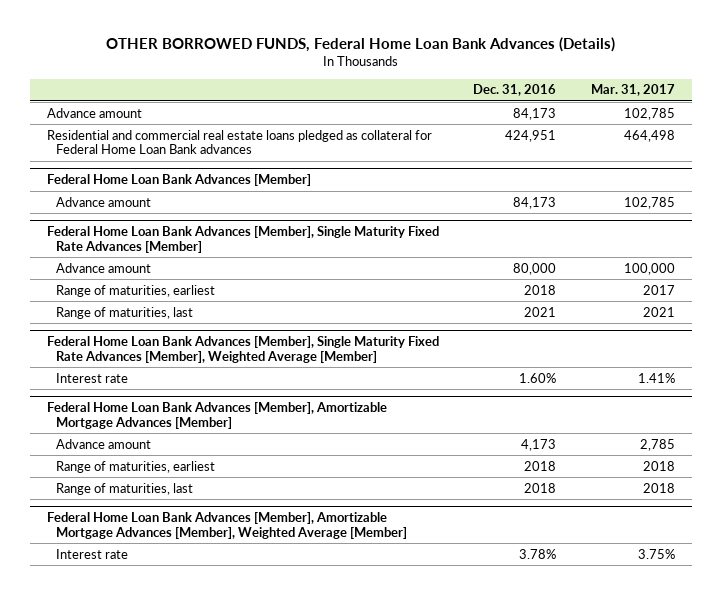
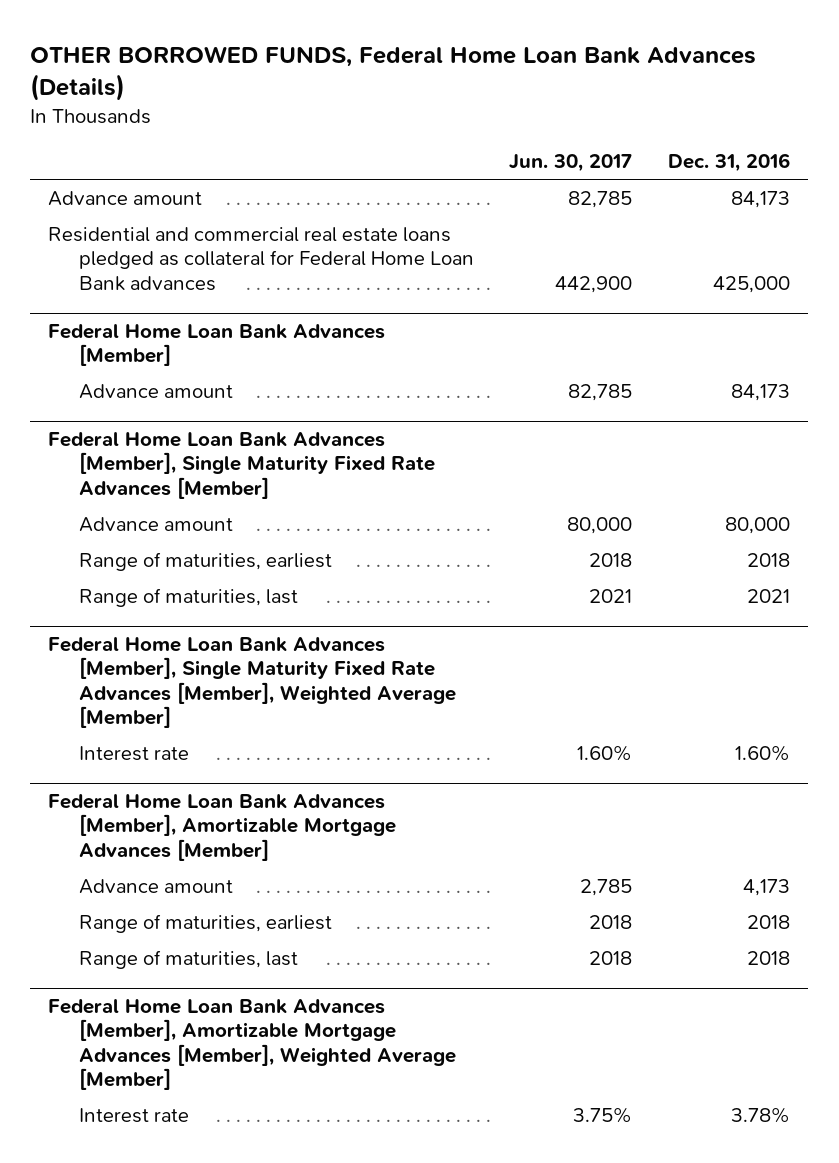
[590,84,675,97] Mar. 31, 2017 -> none
none -> [509,154,633,173] Jun. 30, 2017
[505,129,557,142] 424,951 -> [713,275,791,293] 425,000

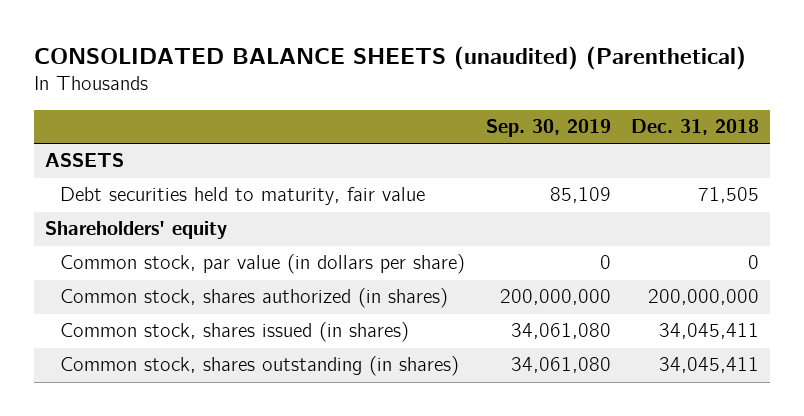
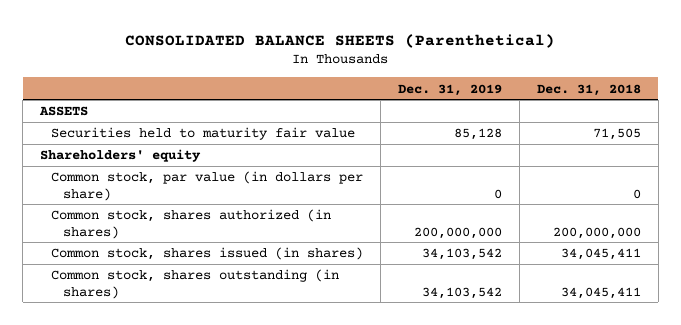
[34,46,747,71] CONSOLIDATED BALANCE SHEETS (unaudited) (Parenthetical) -> [125,33,556,48] CONSOLIDATED BALANCE SHEETS (Parenthetical)
[485,119,611,138] Sep. 30, 2019 -> none
none -> [398,83,503,96] Dec. 31, 2019
[60,187,426,206] Debt securities held to maturity, fair value -> [51,127,356,141] Securities held to maturity fair value

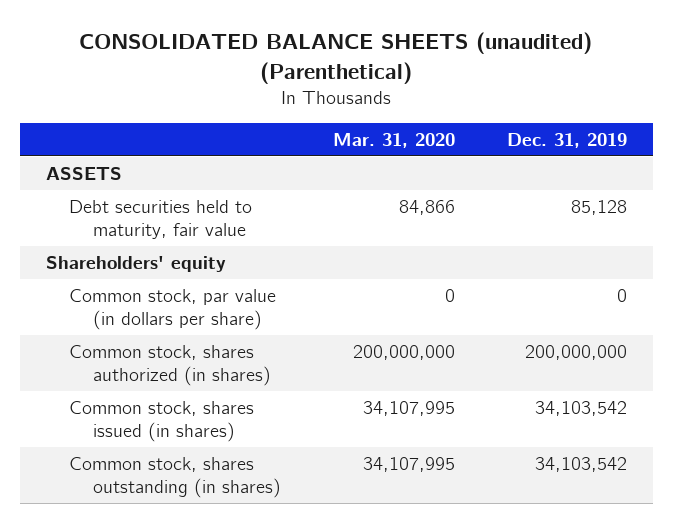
[125,33,556,48] CONSOLIDATED BALANCE SHEETS (Parenthetical) -> [79,32,593,84] CONSOLIDATED BALANCE SHEETS (unaudited) (Parenthetical)
[536,83,641,96] Dec. 31, 2018 -> none
none -> [332,132,455,148] Mar. 31, 2020
[51,127,356,141] Securities held to maturity fair value -> [69,199,253,240] Debt securities held to maturity, fair value

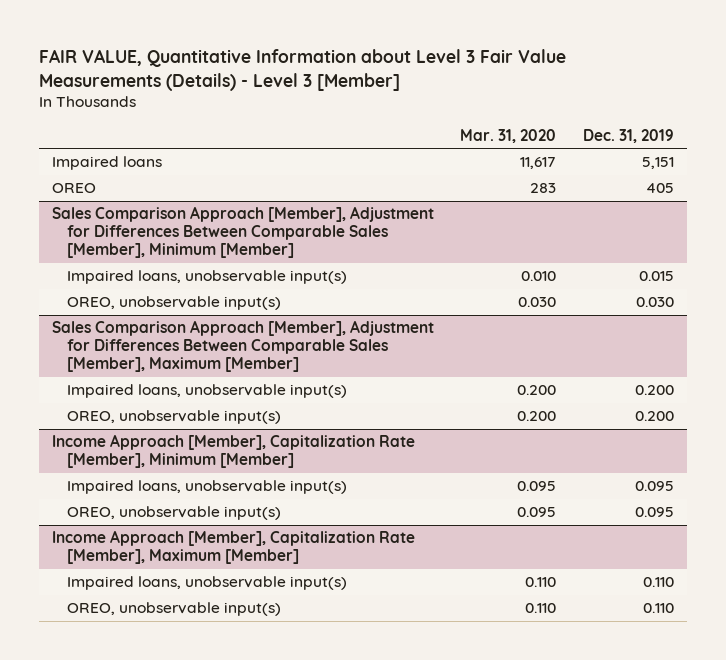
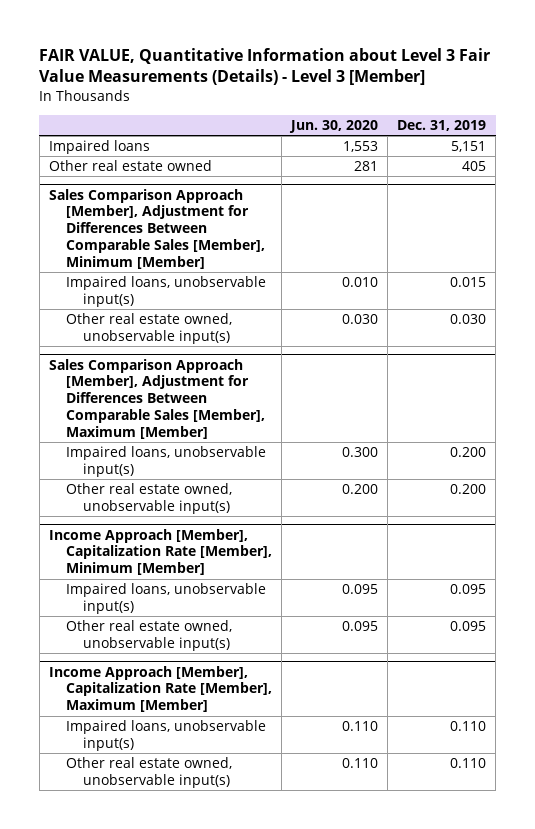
[460,128,557,143] Mar. 31, 2020 -> none
none -> [289,119,379,133] Jun. 30, 2020
[52,183,97,194] OREO -> [48,160,212,172] Other real estate owned
[67,296,282,311] OREO, unobservable input(s) -> [65,313,232,345] Other real estate owned, unobservable input(s)
[67,410,282,425] OREO, unobservable input(s) -> [65,483,232,515] Other real estate owned, unobservable input(s)
[67,506,282,521] OREO, unobservable input(s) -> [65,620,232,652] Other real estate owned, unobservable input(s)
[67,602,282,617] OREO, unobservable input(s) -> [65,757,232,789] Other real estate owned, unobservable input(s)

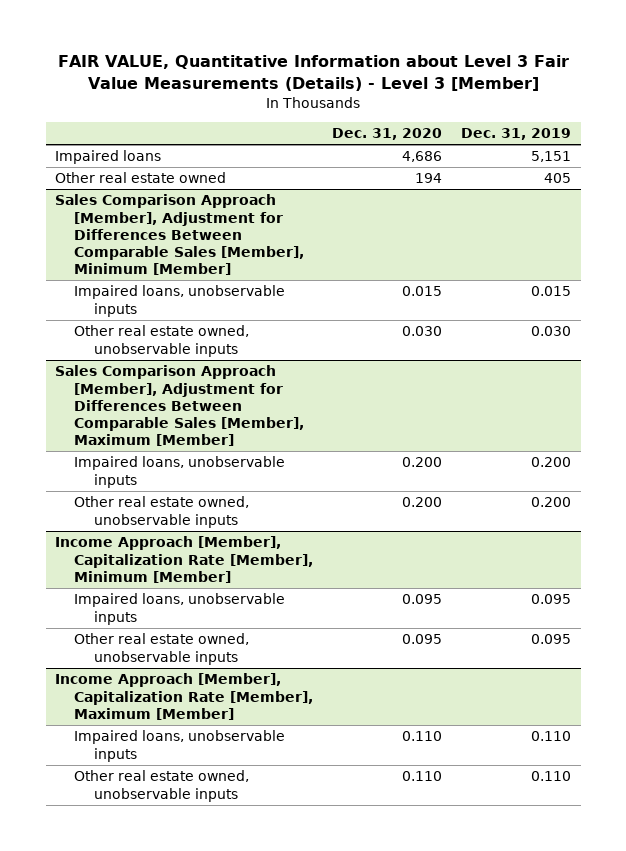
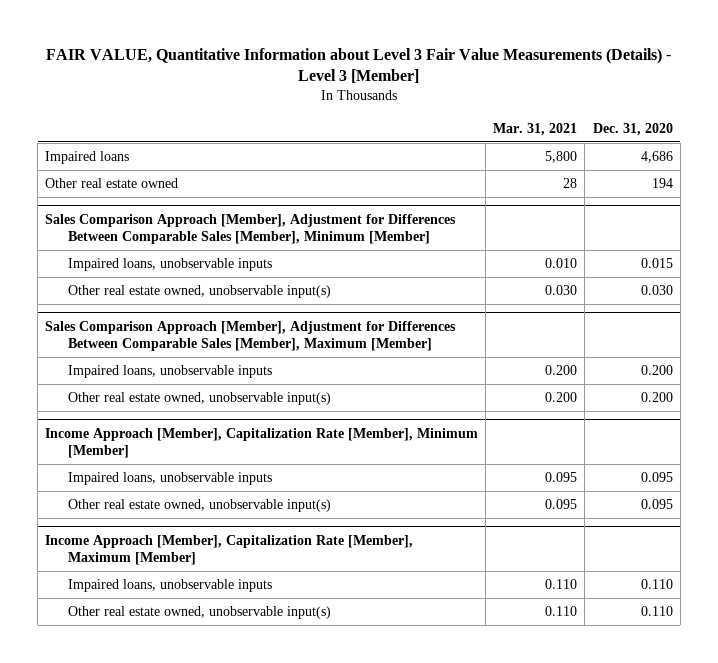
[461,128,572,141] Dec. 31, 2019 -> none
none -> [493,122,578,136] Mar. 31, 2021
[74,325,250,357] Other real estate owned, unobservable inputs -> [67,285,331,299] Other real estate owned, unobservable input(s)
[74,496,250,528] Other real estate owned, unobservable inputs -> [67,392,331,406] Other real estate owned, unobservable input(s)
[74,633,250,665] Other real estate owned, unobservable inputs -> [67,499,331,513] Other real estate owned, unobservable input(s)
[74,770,250,802] Other real estate owned, unobservable inputs -> [67,606,331,620] Other real estate owned, unobservable input(s)

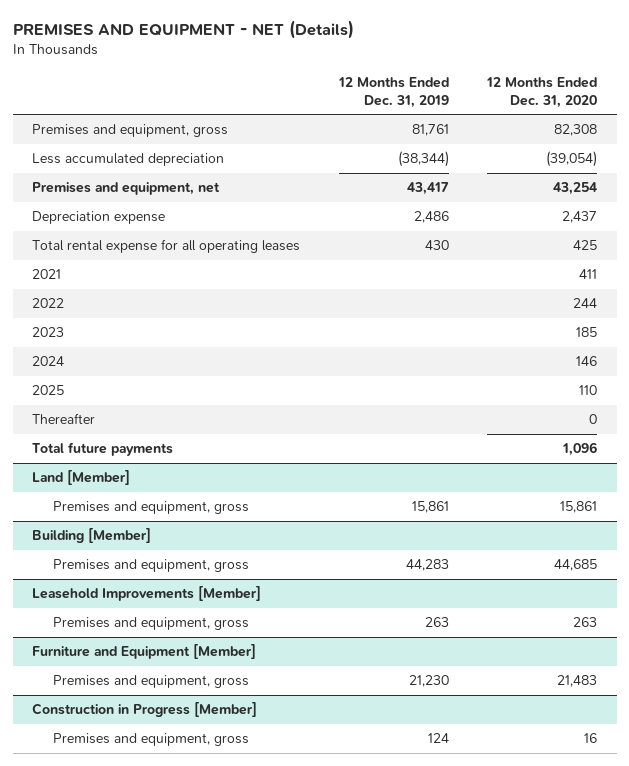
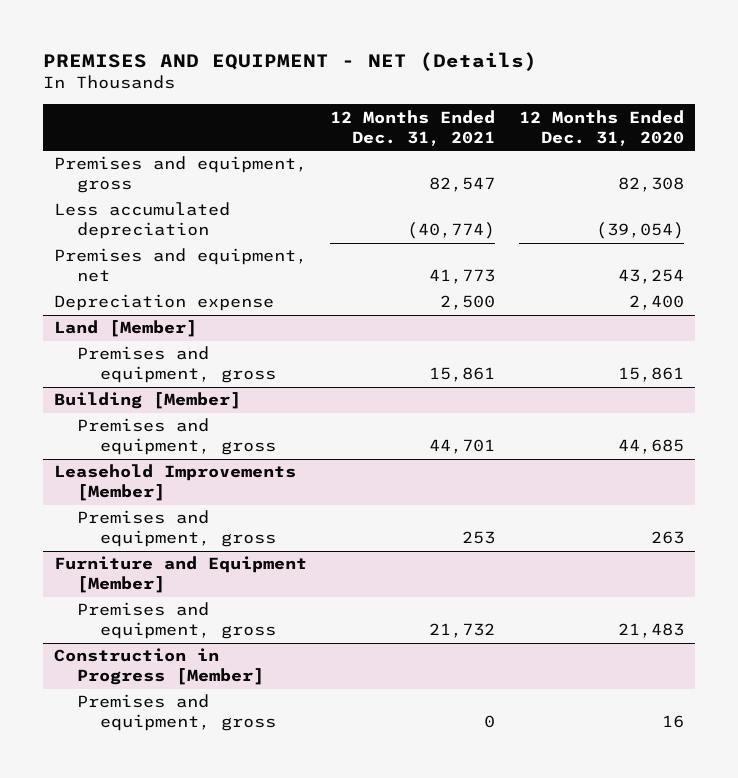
[337,77,449,108] 12 Months Ended Dec. 31, 2019 -> none
none -> [330,109,496,146] 12 Months Ended Dec. 31, 2021
[31,239,300,254] Total rental expense for all operating leases -> none
[31,269,61,280] 2021 -> none
[31,298,64,309] 2022 -> none
[31,327,64,338] 2023 -> none
[31,356,64,367] 2024 -> none
[31,385,64,396] 2025 -> none
[31,413,95,425] Thereafter -> none
[31,442,173,457] Total future payments -> none
[562,211,598,224] 2,437 -> [628,295,684,311] 2,400

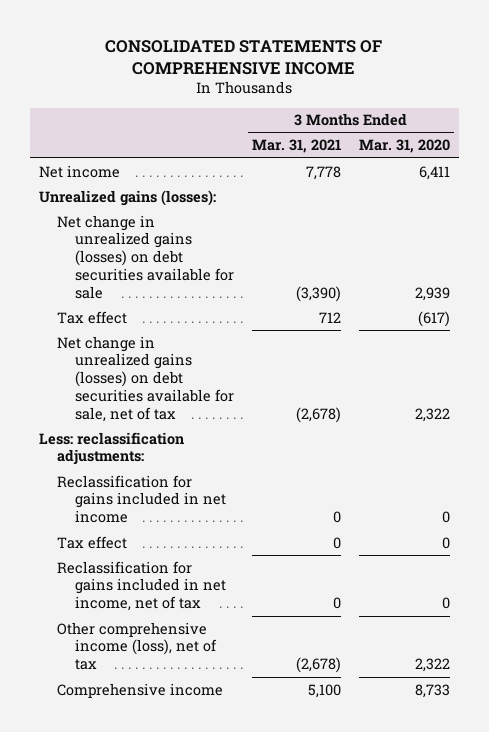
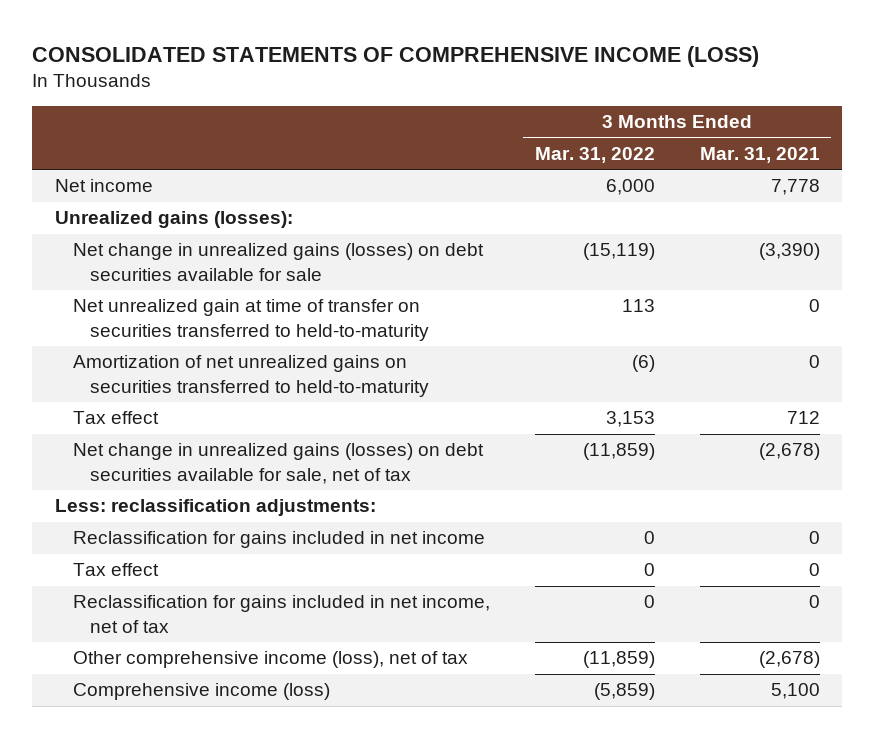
[105,39,383,76] CONSOLIDATED STATEMENTS OF COMPREHENSIVE INCOME -> [32,45,760,67] CONSOLIDATED STATEMENTS OF COMPREHENSIVE INCOME (LOSS)
[358,139,450,154] Mar. 31, 2020 -> none
none -> [534,147,655,164] Mar. 31, 2022
none -> [72,299,430,341] Net unrealized gain at time of transfer on securities transferred to held-to-maturity
none -> [72,355,430,397] Amortization of net unrealized gains on securities transferred to held-to-maturity
[56,682,223,698] Comprehensive income -> [72,683,330,701] Comprehensive income (loss)

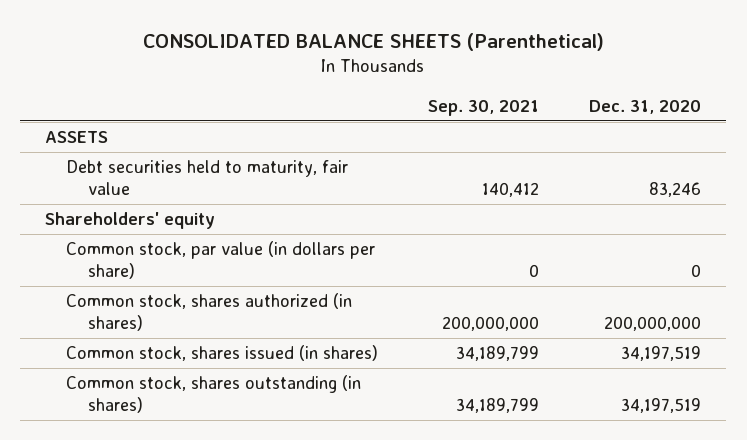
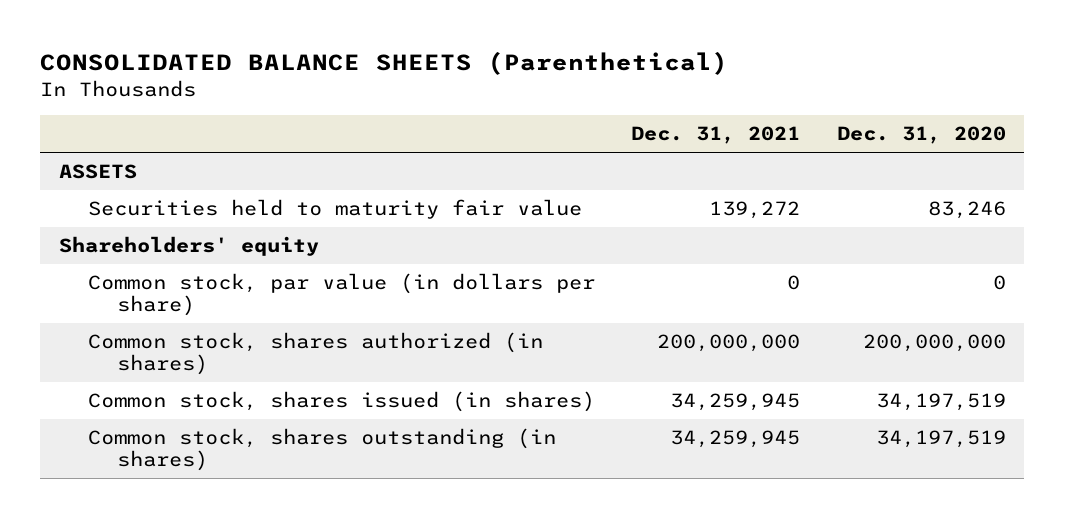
[428,99,540,116] Sep. 30, 2021 -> none
none -> [631,126,801,145] Dec. 31, 2021
[66,160,349,195] Debt securities held to maturity, fair value -> [87,199,582,220] Securities held to maturity fair value

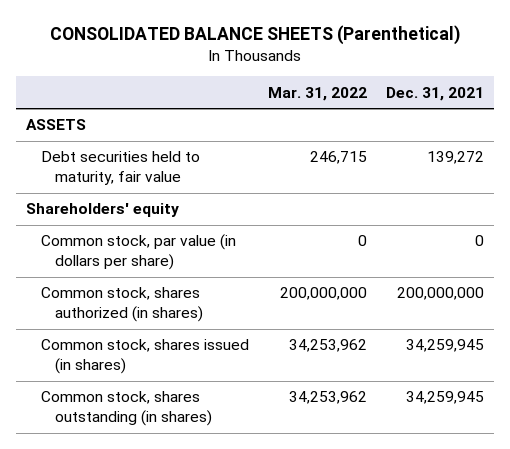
[837,126,1007,145] Dec. 31, 2020 -> none
none -> [267,86,367,101] Mar. 31, 2022
[87,199,582,220] Securities held to maturity fair value -> [40,151,200,186] Debt securities held to maturity, fair value

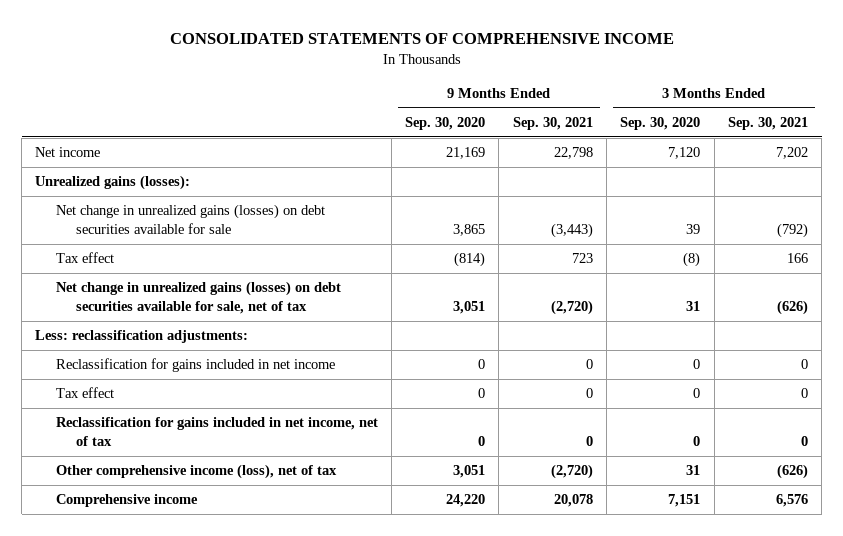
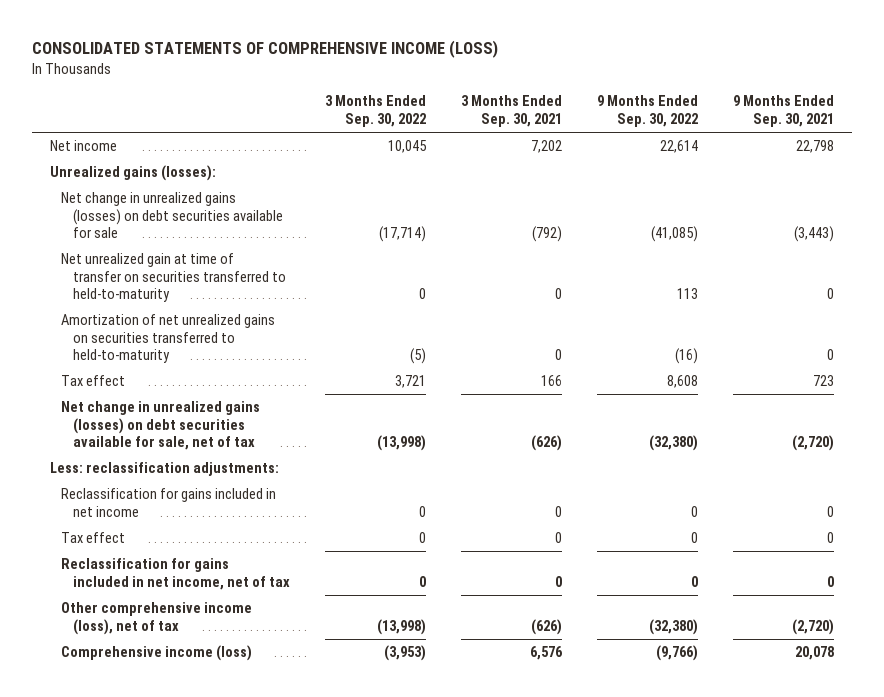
[169,33,674,45] CONSOLIDATED STATEMENTS OF COMPREHENSIVE INCOME -> [32,40,499,59] CONSOLIDATED STATEMENTS OF COMPREHENSIVE INCOME (LOSS)
[405,117,486,131] Sep. 30, 2020 -> none
[620,117,701,131] Sep. 30, 2020 -> none
none -> [324,95,426,127] 3 Months Ended Sep. 30, 2022
none -> [596,95,698,127] 9 Months Ended Sep. 30, 2022
none -> [61,253,286,303] Net unrealized gain at time of transfer on securities transferred to held-to-maturity
none -> [61,314,276,364] Amortization of net unrealized gains on securities transferred to held-to-maturity
[55,494,198,508] Comprehensive income -> [61,645,253,662] Comprehensive income (loss)

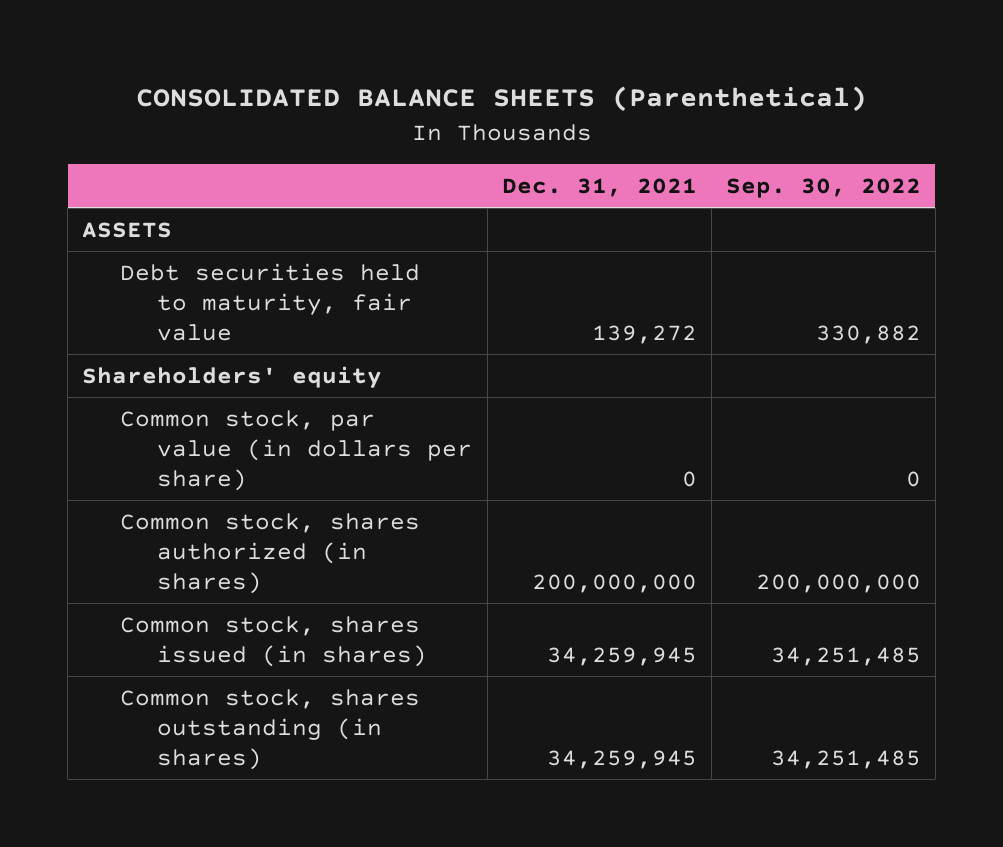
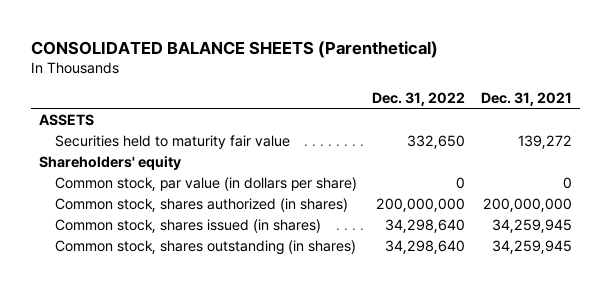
[725,178,921,199] Sep. 30, 2022 -> none
none -> [372,92,466,107] Dec. 31, 2022
[119,262,420,342] Debt securities held to maturity, fair value -> [54,135,290,150] Securities held to maturity fair value

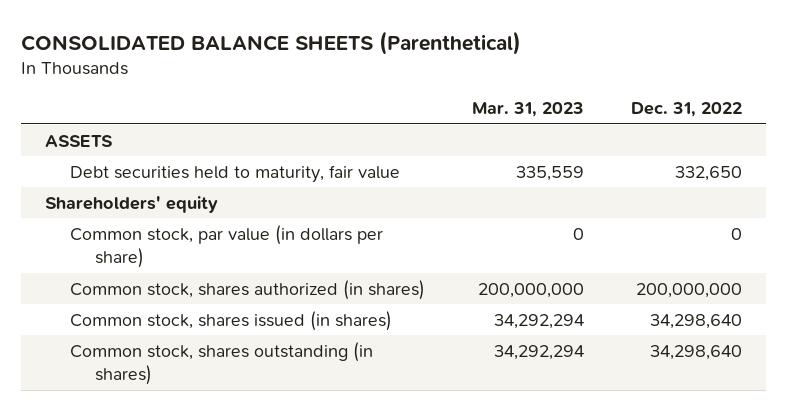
[480,92,572,107] Dec. 31, 2021 -> none
none -> [471,102,584,118] Mar. 31, 2023
[54,135,290,150] Securities held to maturity fair value -> [69,164,400,183] Debt securities held to maturity, fair value

